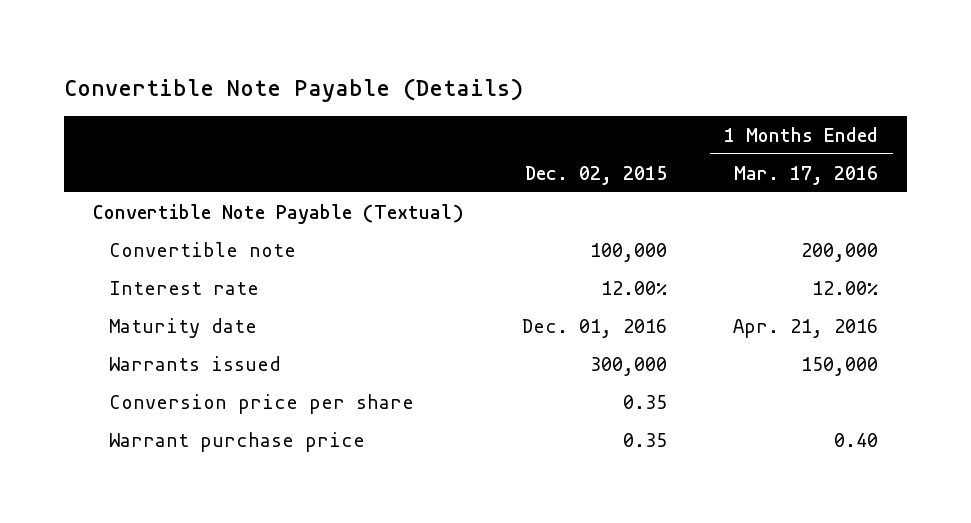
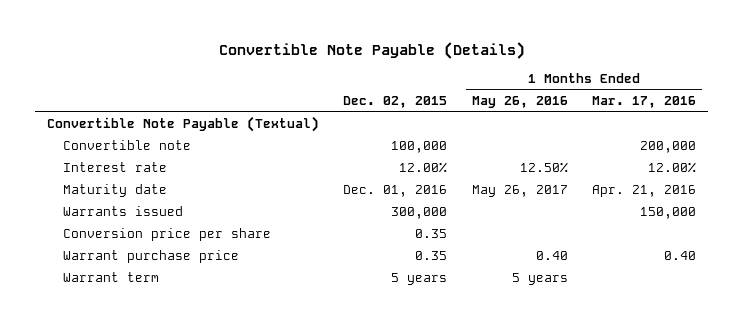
none -> [471,96,568,109] May 26, 2016
none -> [62,272,159,283] Warrant term

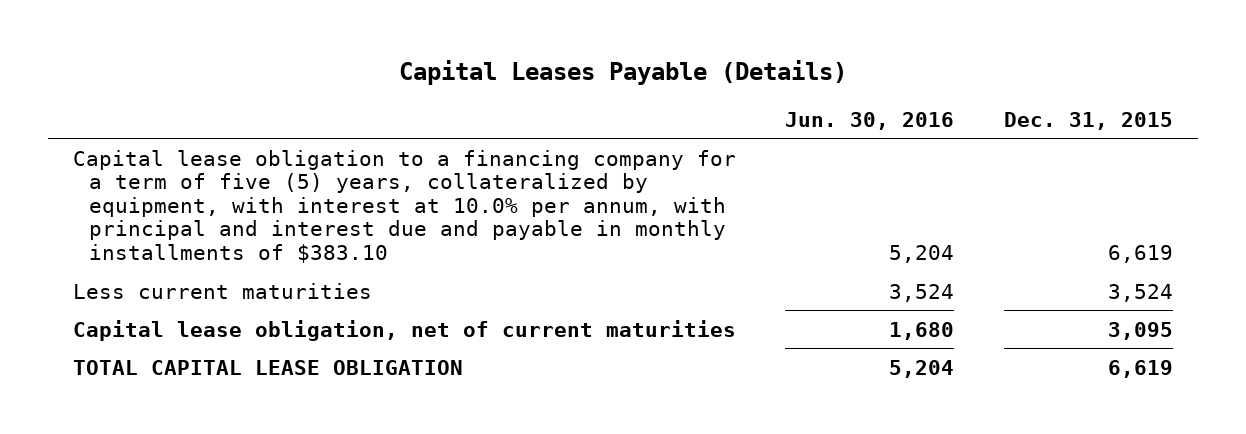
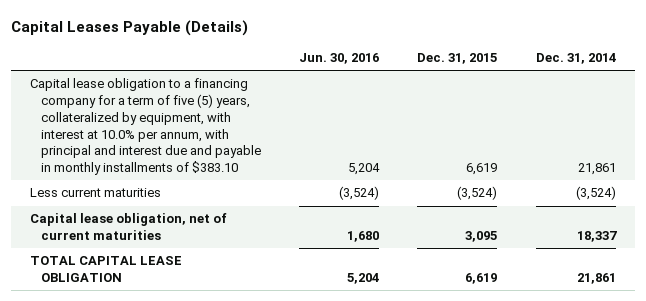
none -> [535,52,616,64] Dec. 31, 2014
[889,283,955,302] 3,524 -> [339,186,380,201] (3,524)
[1107,283,1173,302] 3,524 -> [457,186,498,201] (3,524)

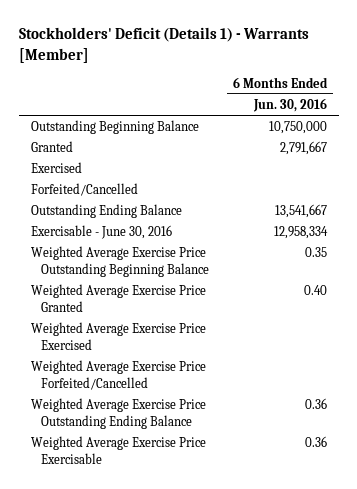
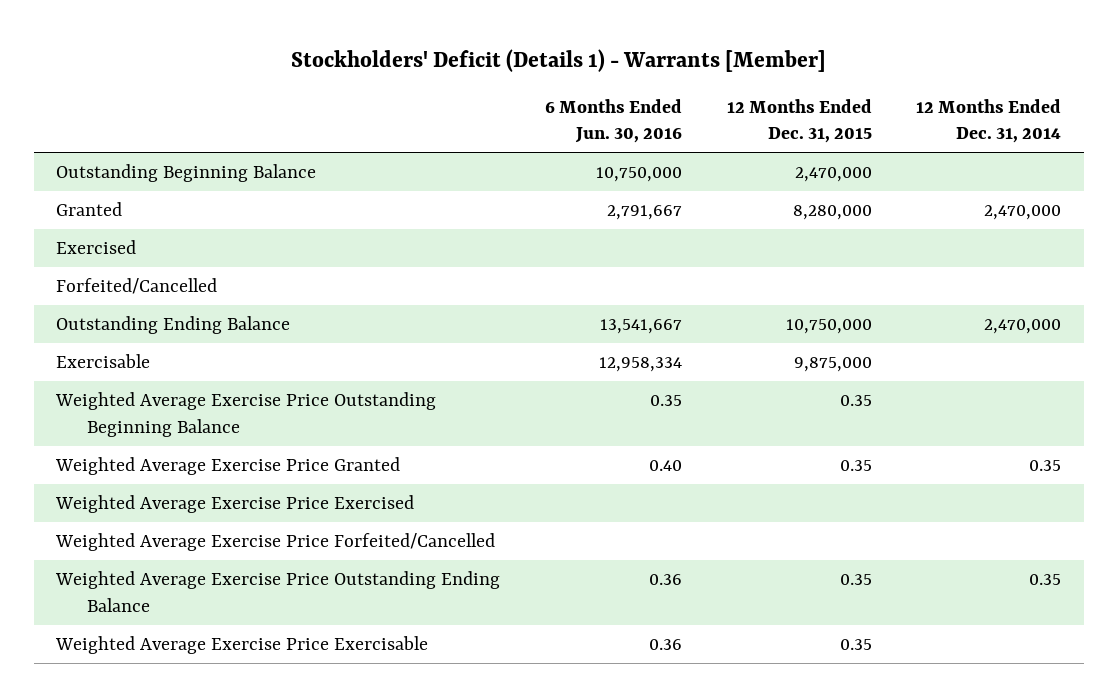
none -> [726,98,872,144] 12 Months Ended Dec. 31, 2015
none -> [916,98,1062,144] 12 Months Ended Dec. 31, 2014
[30,225,172,240] Exercisable - June 30, 2016 -> [56,354,151,369] Exercisable

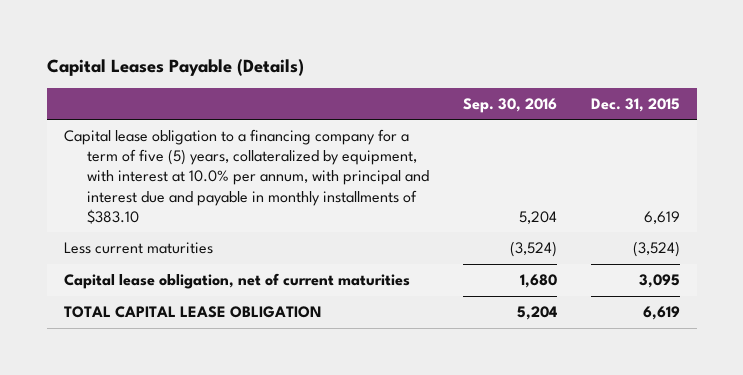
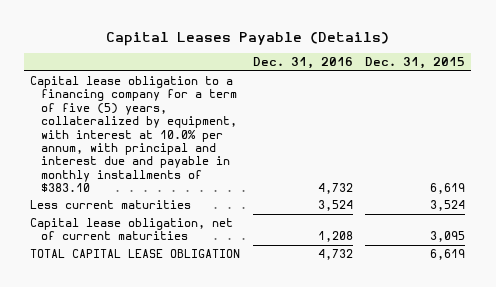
[463,97,558,113] Sep. 30, 2016 -> none
none -> [252,57,353,70] Dec. 31, 2016
[632,241,680,258] (3,524) -> [430,200,466,212] 3,524

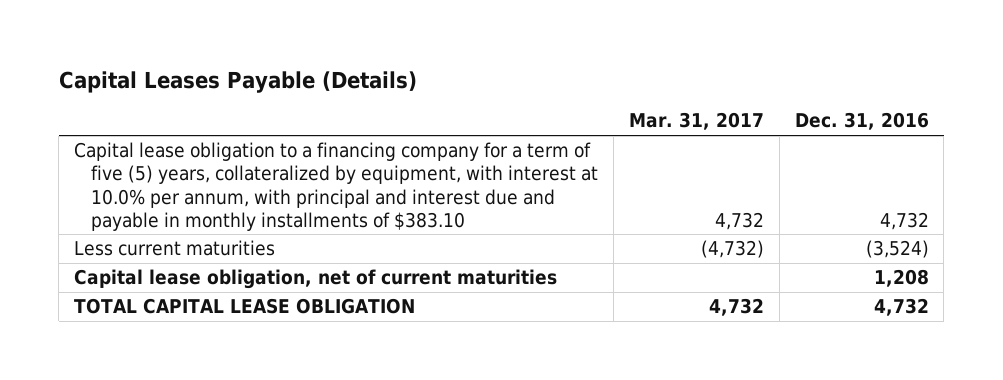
[365,57,466,70] Dec. 31, 2015 -> none
none -> [628,112,764,131] Mar. 31, 2017
[317,200,353,212] 3,524 -> [865,240,929,259] (3,524)

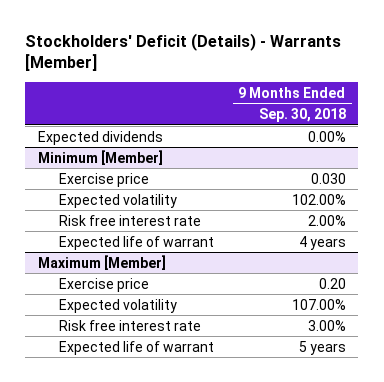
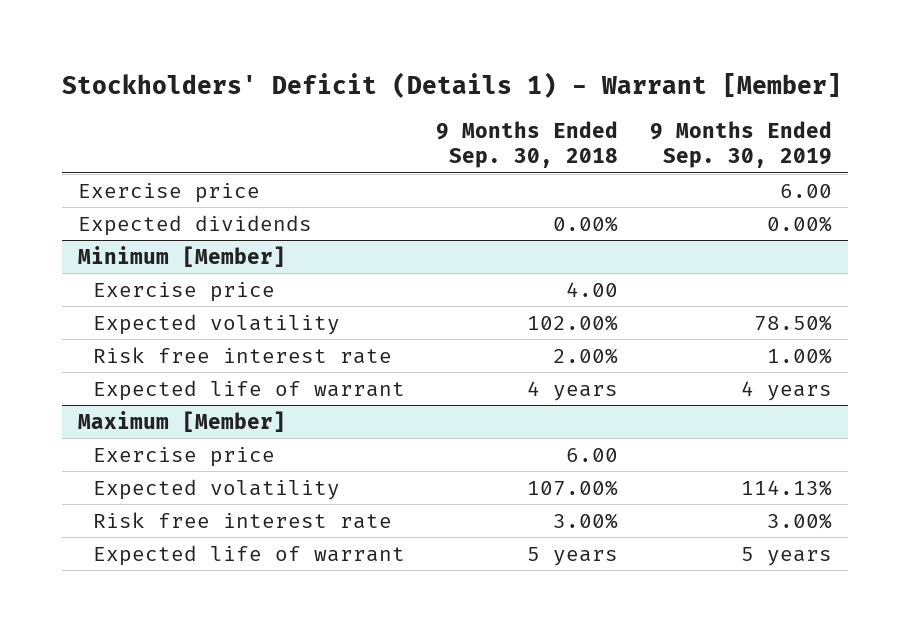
[25,32,342,72] Stockholders' Deficit (Details) - Warrants [Member] -> [61,71,842,98] Stockholders' Deficit (Details 1) - Warrant [Member]
none -> [650,121,833,169] 9 Months Ended Sep. 30, 2019
none -> [77,182,260,203] Exercise price
[310,172,346,184] 0.030 -> [566,281,619,297] 4.00
[318,277,346,289] 0.20 -> [566,447,619,462] 6.00

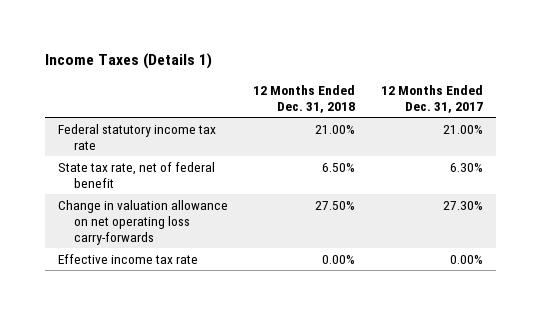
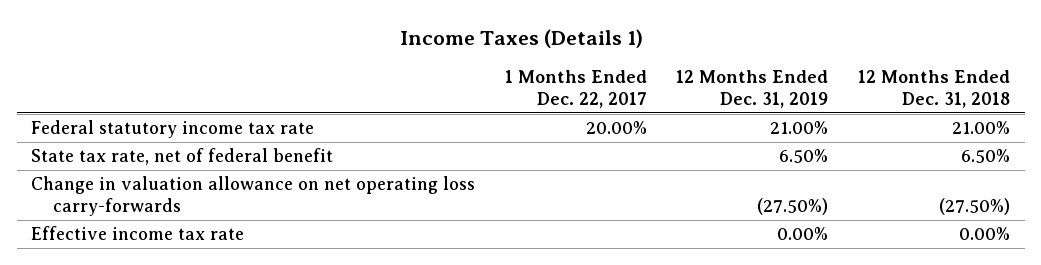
[381,84,484,113] 12 Months Ended Dec. 31, 2017 -> none
none -> [504,70,647,108] 1 Months Ended Dec. 22, 2017
none -> [676,70,829,108] 12 Months Ended Dec. 31, 2019
[315,200,356,210] 27.50% -> [938,198,1010,216] (27.50%)

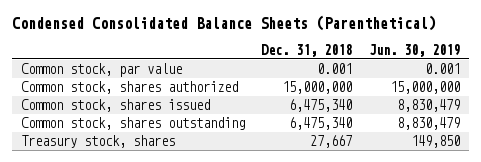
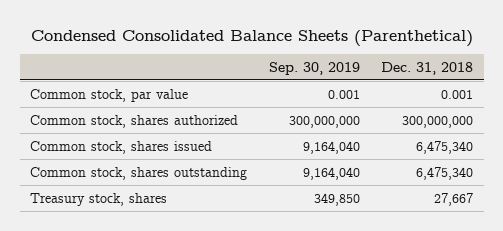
[369,43,461,57] Jun. 30, 2019 -> none
none -> [268,61,360,75] Sep. 30, 2019
[282,81,353,95] 15,000,000 -> [401,115,473,128] 300,000,000

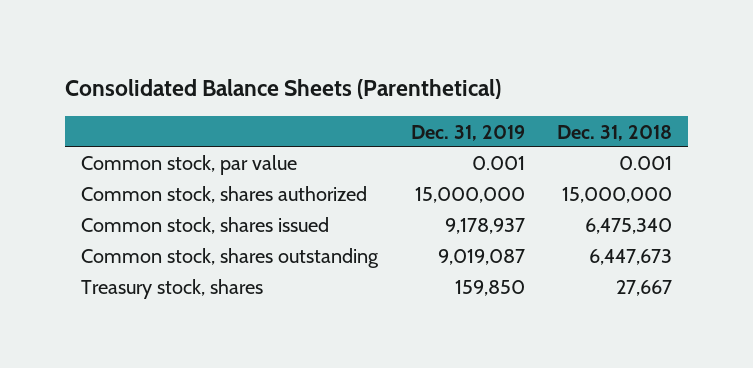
[30,29,473,47] Condensed Consolidated Balance Sheets (Parenthetical) -> [64,78,501,99] Consolidated Balance Sheets (Parenthetical)
[268,61,360,75] Sep. 30, 2019 -> none
none -> [410,124,525,141] Dec. 31, 2019
[401,115,473,128] 300,000,000 -> [562,187,673,204] 15,000,000
[415,166,473,180] 6,475,340 -> [589,249,673,266] 6,447,673

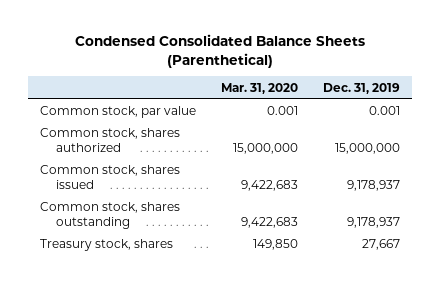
[64,78,501,99] Consolidated Balance Sheets (Parenthetical) -> [75,34,366,68] Condensed Consolidated Balance Sheets (Parenthetical)
[557,124,673,141] Dec. 31, 2018 -> none
none -> [221,82,299,94] Mar. 31, 2020
[437,249,525,266] 9,019,087 -> [346,216,400,228] 9,178,937
[454,280,525,297] 159,850 -> [361,239,400,251] 27,667

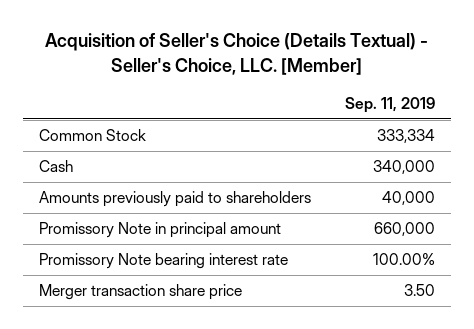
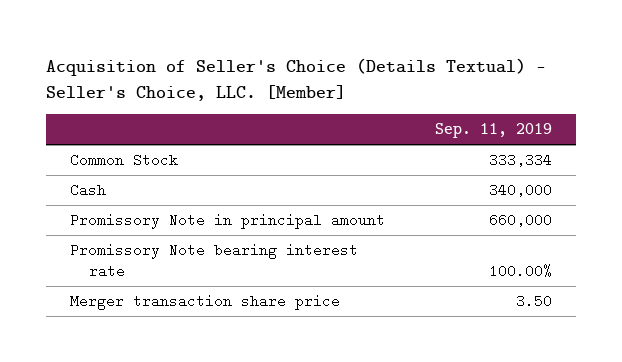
[39,191,312,208] Amounts previously paid to shareholders -> none

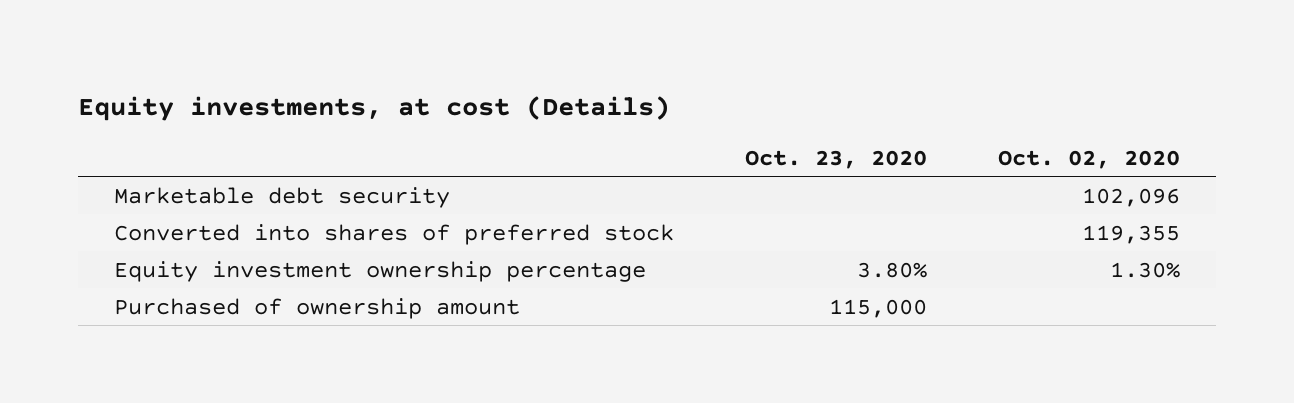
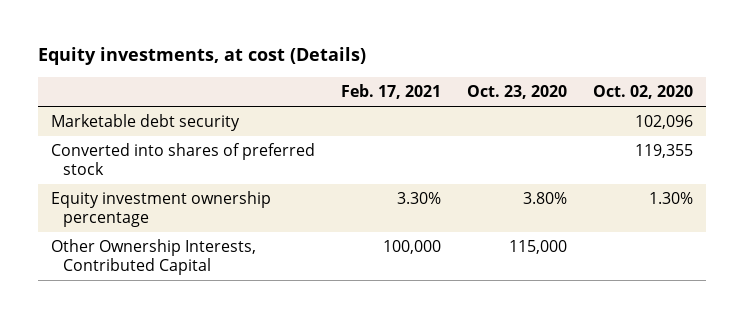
none -> [340,83,441,99] Feb. 17, 2021
[113,297,520,319] Purchased of ownership amount -> [50,239,256,276] Other Ownership Interests, Contributed Capital

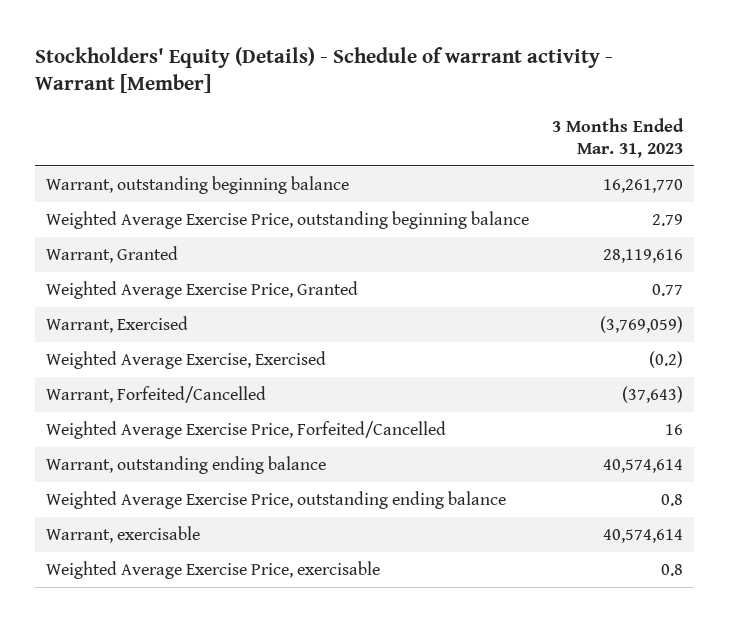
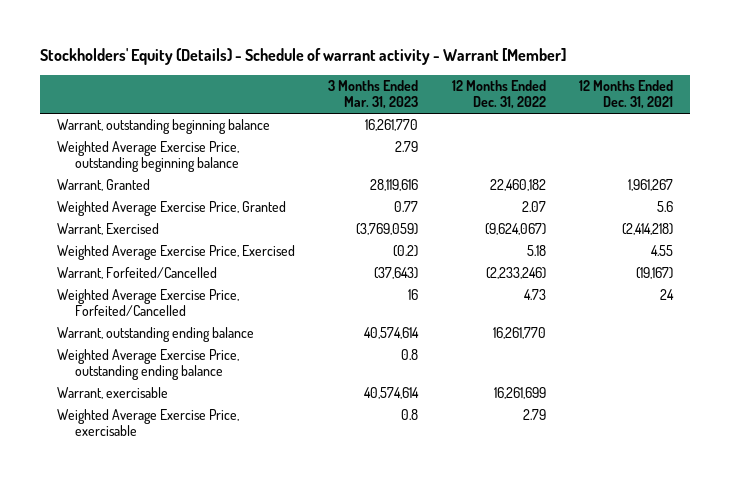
none -> [451,80,546,110] 12 Months Ended Dec. 31, 2022
none -> [579,80,674,110] 12 Months Ended Dec. 31, 2021
[46,351,327,370] Weighted Average Exercise, Exercised -> [56,245,295,261] Weighted Average Exercise Price, Exercised

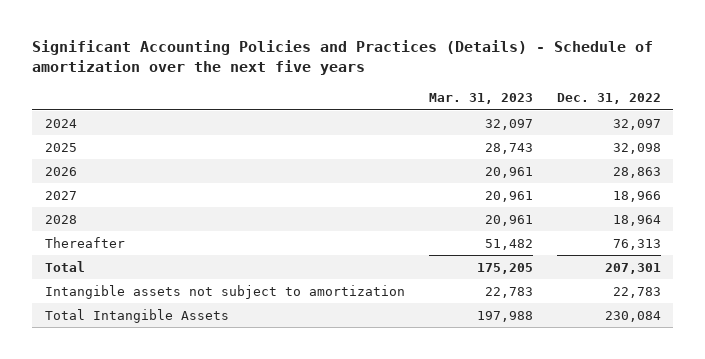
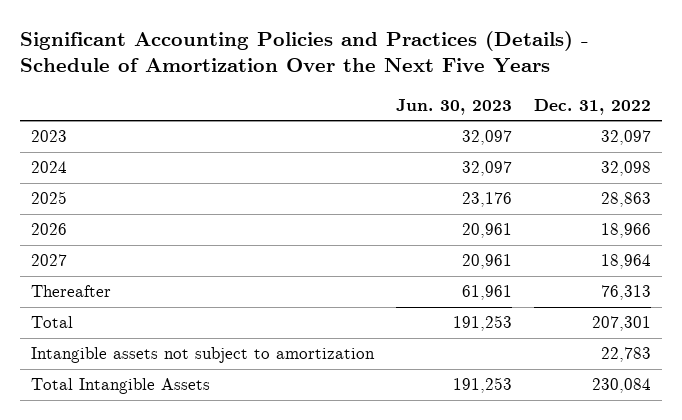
[32,40,654,76] Significant Accounting Policies and Practices (Details) - Schedule of amortization over the next five years -> [19,31,589,74] Significant Accounting Policies and Practices (Details) - Schedule of Amortization Over the Next Five Years
[428,93,533,105] Mar. 31, 2023 -> none
none -> [395,98,512,115] Jun. 30, 2023
[44,214,77,224] 2028 -> none
none -> [30,130,67,143] 2023
[612,118,661,130] 32,097 -> [600,161,651,177] 32,098
[612,142,661,154] 32,098 -> [600,192,651,208] 28,863
[612,166,661,178] 28,863 -> [600,223,651,239] 18,966
[612,190,661,202] 18,966 -> [600,254,651,270] 18,964

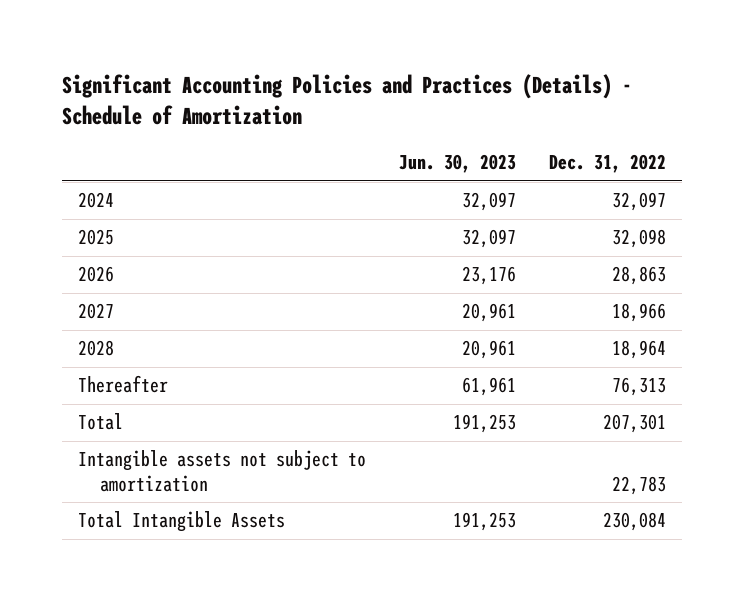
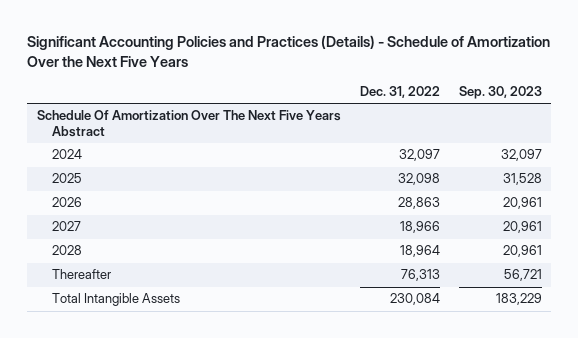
[61,73,632,125] Significant Accounting Policies and Practices (Details) - Schedule of Amortization -> [27,35,551,68] Significant Accounting Policies and Practices (Details) - Schedule of Amortization Over the Next Five Years
[398,154,516,174] Jun. 30, 2023 -> none
none -> [458,86,542,100] Sep. 30, 2023
none -> [36,110,341,137] Schedule Of Amortization Over The Next Five Years Abstract
[77,413,123,431] Total -> none
[77,450,366,492] Intangible assets not subject to amortization -> none

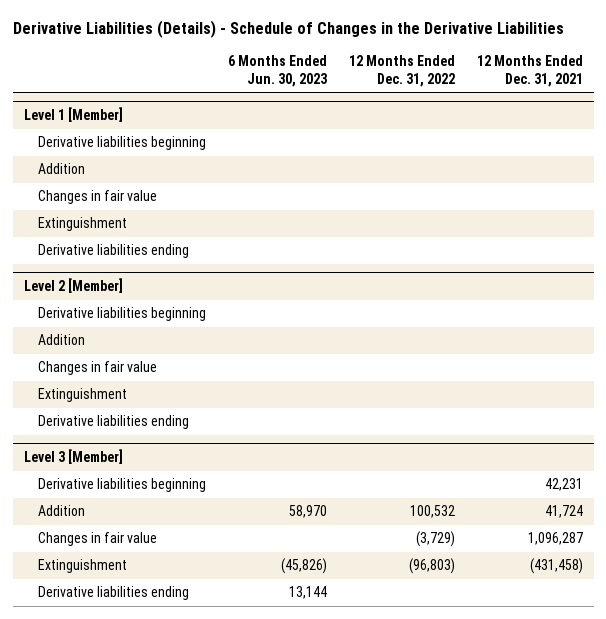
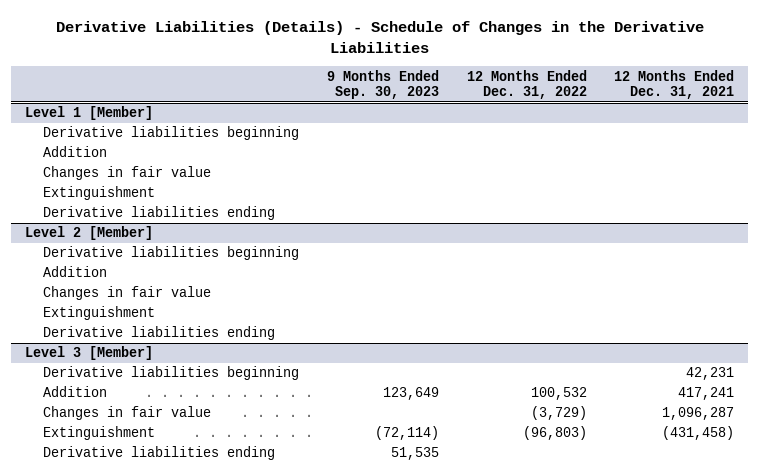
[227,55,327,87] 6 Months Ended Jun. 30, 2023 -> none
none -> [326,69,439,100] 9 Months Ended Sep. 30, 2023
[544,505,583,519] 41,724 -> [678,387,735,401] 417,241

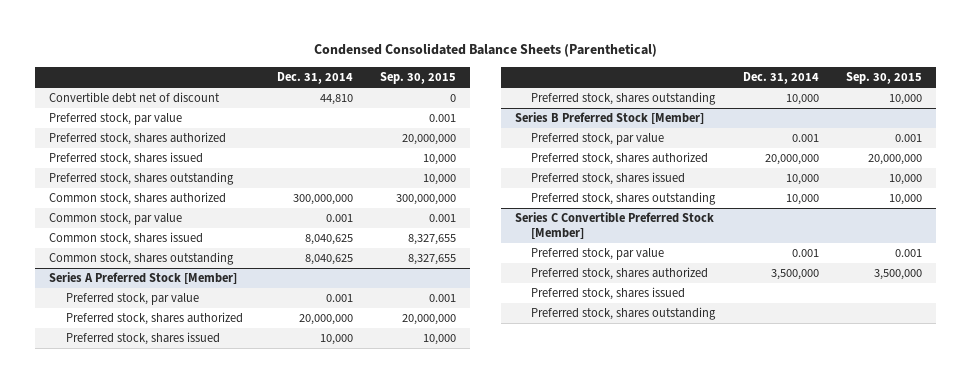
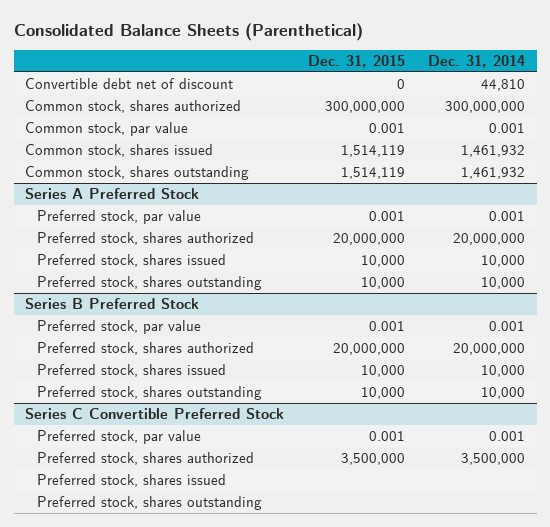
[313,43,657,58] Condensed Consolidated Balance Sheets (Parenthetical) -> [13,22,363,41] Consolidated Balance Sheets (Parenthetical)
[380,72,457,85] Sep. 30, 2015 -> none
none -> [307,55,405,69] Dec. 31, 2015
[48,113,182,126] Preferred stock, par value -> none
[48,132,226,146] Preferred stock, shares authorized -> none
[48,152,203,166] Preferred stock, shares issued -> none
[48,172,234,186] Preferred stock, shares outstanding -> none
[304,234,353,246] 8,040,625 -> [461,144,526,157] 1,461,932
[304,254,353,266] 8,040,625 -> [461,166,526,179] 1,461,932
[48,272,237,285] Series A Preferred Stock [Member] -> [25,187,200,199] Series A Preferred Stock
[514,112,704,125] Series B Preferred Stock [Member] -> [25,297,200,309] Series B Preferred Stock
[514,212,714,240] Series C Convertible Preferred Stock [Member] -> [25,407,285,419] Series C Convertible Preferred Stock

